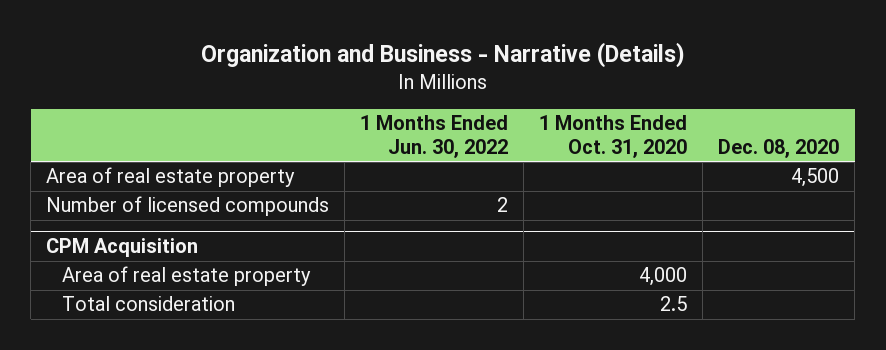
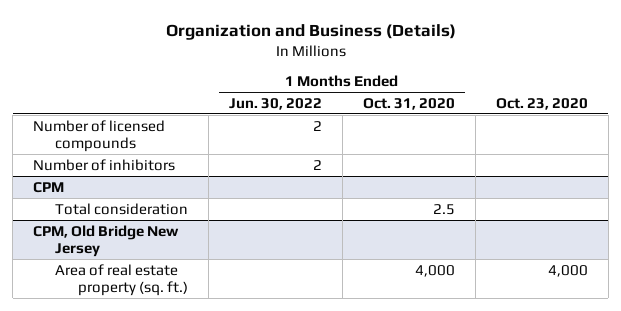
[200,41,685,68] Organization and Business - Narrative (Details) -> [165,23,456,40] Organization and Business (Details)
[718,138,840,158] Dec. 08, 2020 -> none
none -> [495,97,588,110] Oct. 23, 2020
[46,167,296,188] Area of real estate property -> none
[61,266,311,287] Area of real estate property -> none
none -> [33,158,176,171] Number of inhibitors
[46,238,199,258] CPM Acquisition -> [33,181,65,193] CPM
none -> [33,224,180,257] CPM, Old Bridge New Jersey
none -> [55,263,188,296] Area of real estate property (sq. ft.)

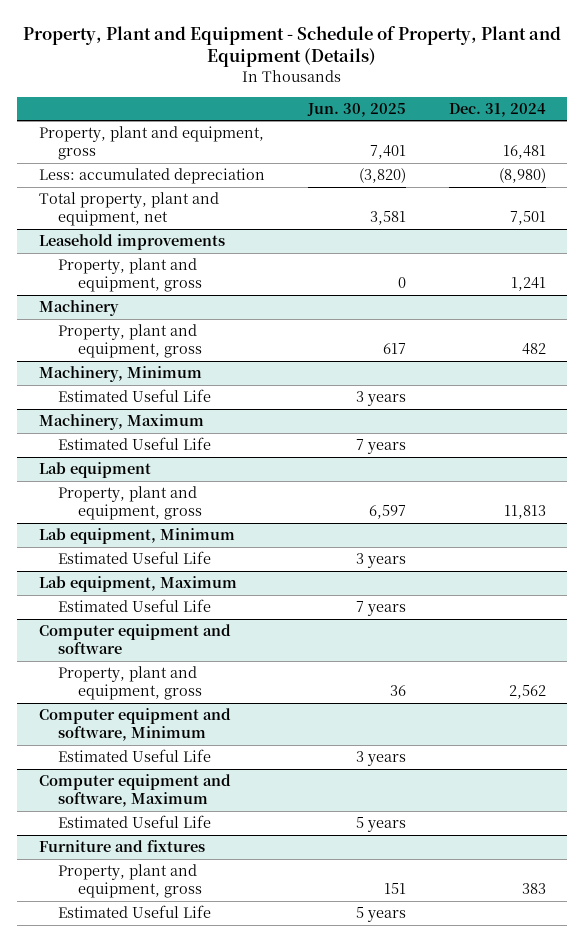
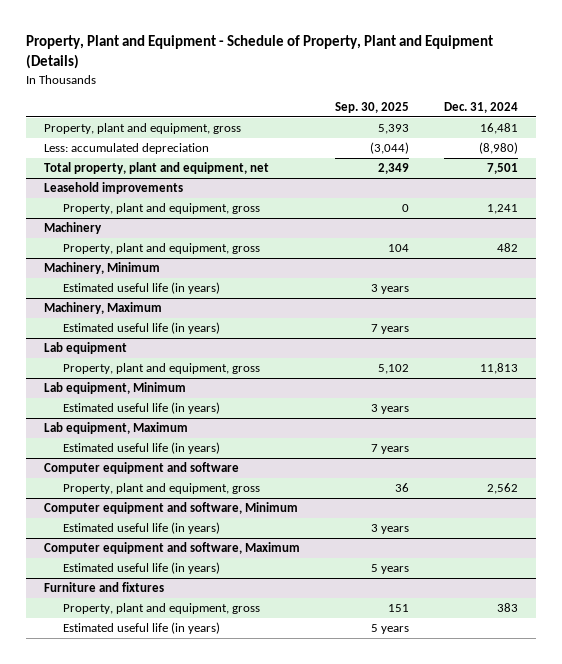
[306,102,406,117] Jun. 30, 2025 -> none
none -> [334,101,409,113] Sep. 30, 2025
[58,389,212,403] Estimated Useful Life -> [62,282,220,295] Estimated useful life (in years)
[58,437,212,451] Estimated Useful Life -> [62,322,220,335] Estimated useful life (in years)
[58,551,212,565] Estimated Useful Life -> [62,402,220,415] Estimated useful life (in years)
[58,599,212,613] Estimated Useful Life -> [62,442,220,455] Estimated useful life (in years)
[58,749,212,763] Estimated Useful Life -> [62,522,220,535] Estimated useful life (in years)
[58,815,212,829] Estimated Useful Life -> [62,562,220,575] Estimated useful life (in years)
[58,905,212,919] Estimated Useful Life -> [62,622,220,635] Estimated useful life (in years)

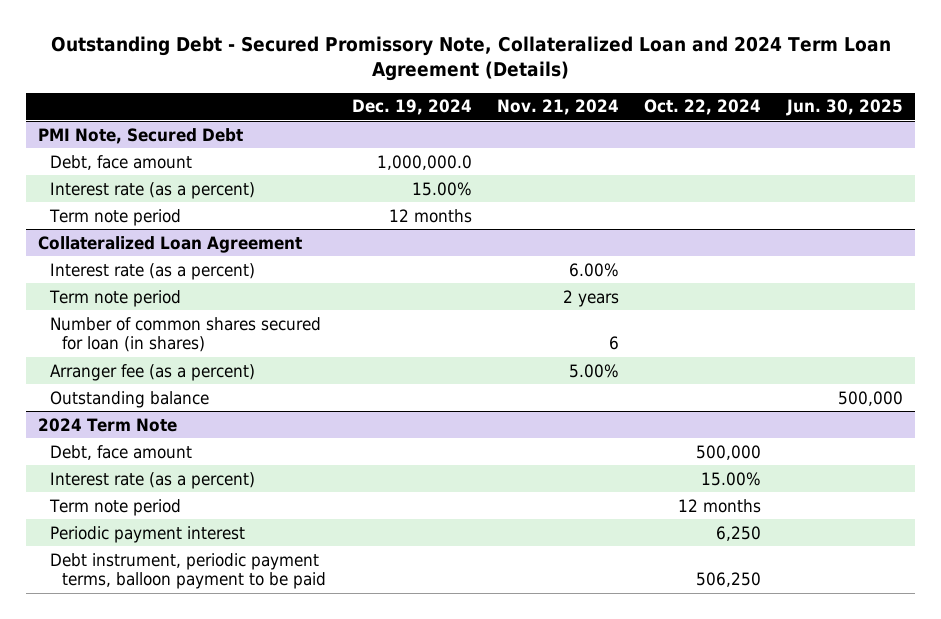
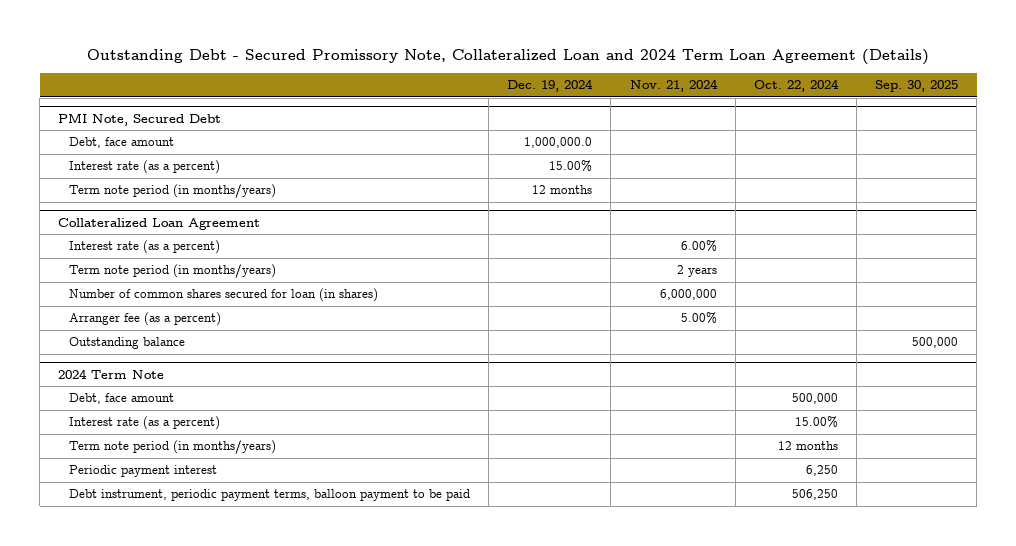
[785,99,903,117] Jun. 30, 2025 -> none
none -> [874,80,958,93] Sep. 30, 2025
[49,208,182,226] Term note period -> [69,184,277,199] Term note period (in months/years)
[49,289,182,307] Term note period -> [69,264,277,279] Term note period (in months/years)
[608,336,619,351] 6 -> [659,289,717,301] 6,000,000
[49,498,182,516] Term note period -> [69,440,277,455] Term note period (in months/years)

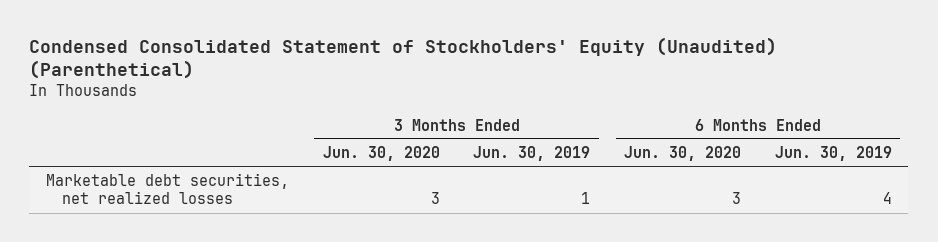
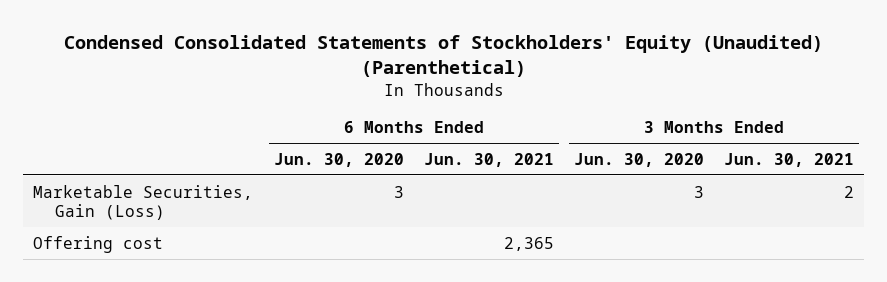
[29,36,778,80] Condensed Consolidated Statement of Stockholders' Equity (Unaudited) (Parenthetical) -> [63,34,823,77] Condensed Consolidated Statements of Stockholders' Equity (Unaudited) (Parenthetical)
[473,146,591,162] Jun. 30, 2019 -> none
[774,146,892,162] Jun. 30, 2019 -> none
none -> [423,152,554,167] Jun. 30, 2021
none -> [723,152,854,167] Jun. 30, 2021
[46,173,290,205] Marketable debt securities, net realized losses -> [33,184,254,220] Marketable Securities, Gain (Loss)
none -> [33,235,164,253] Offering cost

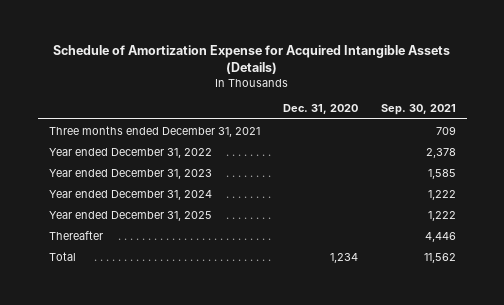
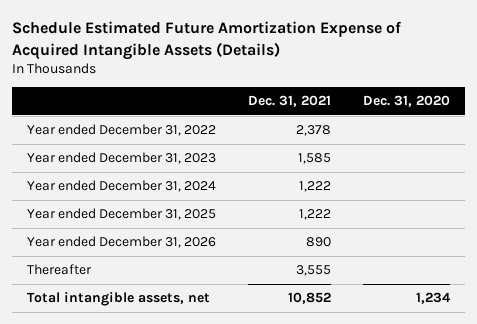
[53,44,451,74] Schedule of Amortization Expense for Acquired Intangible Assets (Details) -> [11,21,401,60] Schedule Estimated Future Amortization Expense of Acquired Intangible Assets (Details)
[380,104,456,116] Sep. 30, 2021 -> none
none -> [248,95,332,108] Dec. 31, 2021
[48,125,260,137] Three months ended December 31, 2021 -> none
none -> [27,236,217,249] Year ended December 31, 2026
[48,251,76,261] Total -> [27,292,211,307] Total intangible assets, net

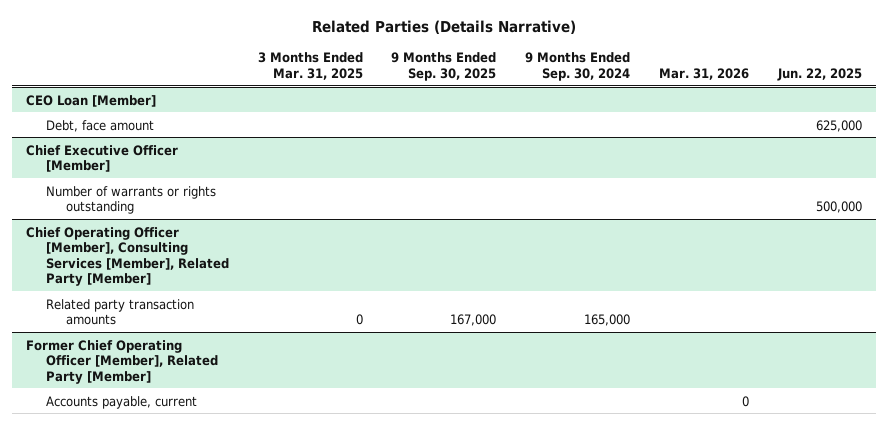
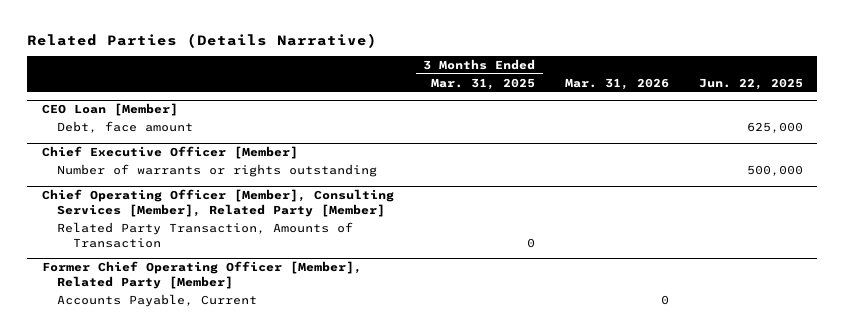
[391,52,497,82] 9 Months Ended Sep. 30, 2025 -> none
[525,52,631,82] 9 Months Ended Sep. 30, 2024 -> none
[46,298,195,326] Related party transaction amounts -> [57,221,354,248] Related Party Transaction, Amounts of Transaction
[46,395,198,409] Accounts payable, current -> [57,293,258,307] Accounts Payable, Current

